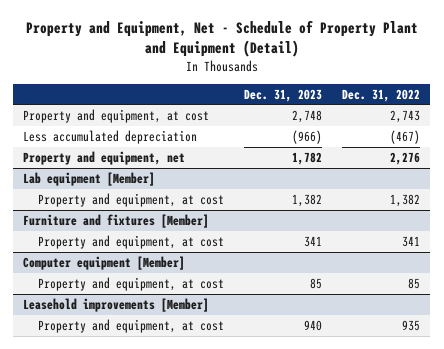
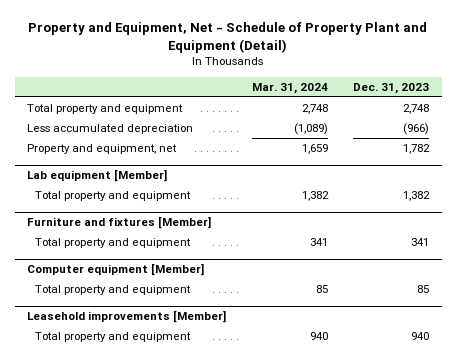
[342,88,421,102] Dec. 31, 2022 -> none
none -> [251,82,328,94] Mar. 31, 2024
[23,108,210,123] Property and equipment, at cost -> [27,104,184,115] Total property and equipment
[38,192,225,207] Property and equipment, at cost -> [35,191,192,202] Total property and equipment
[38,234,225,249] Property and equipment, at cost -> [35,238,192,249] Total property and equipment
[38,276,225,291] Property and equipment, at cost -> [35,285,192,296] Total property and equipment
[38,318,225,333] Property and equipment, at cost -> [35,332,192,343] Total property and equipment

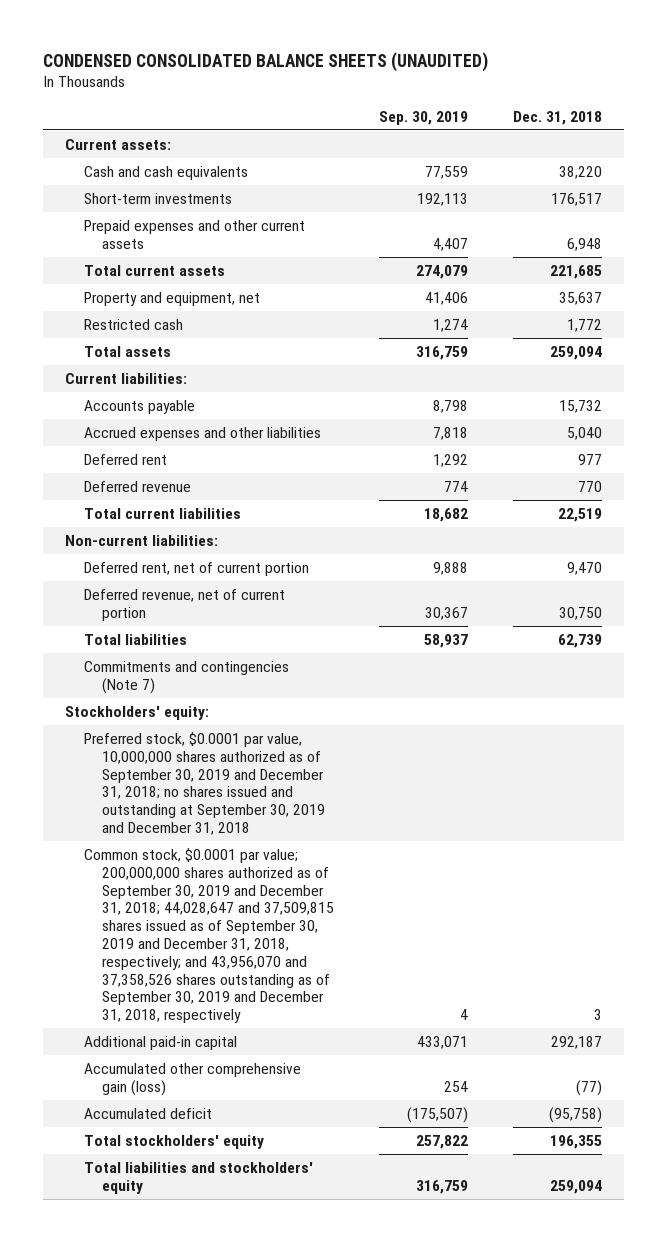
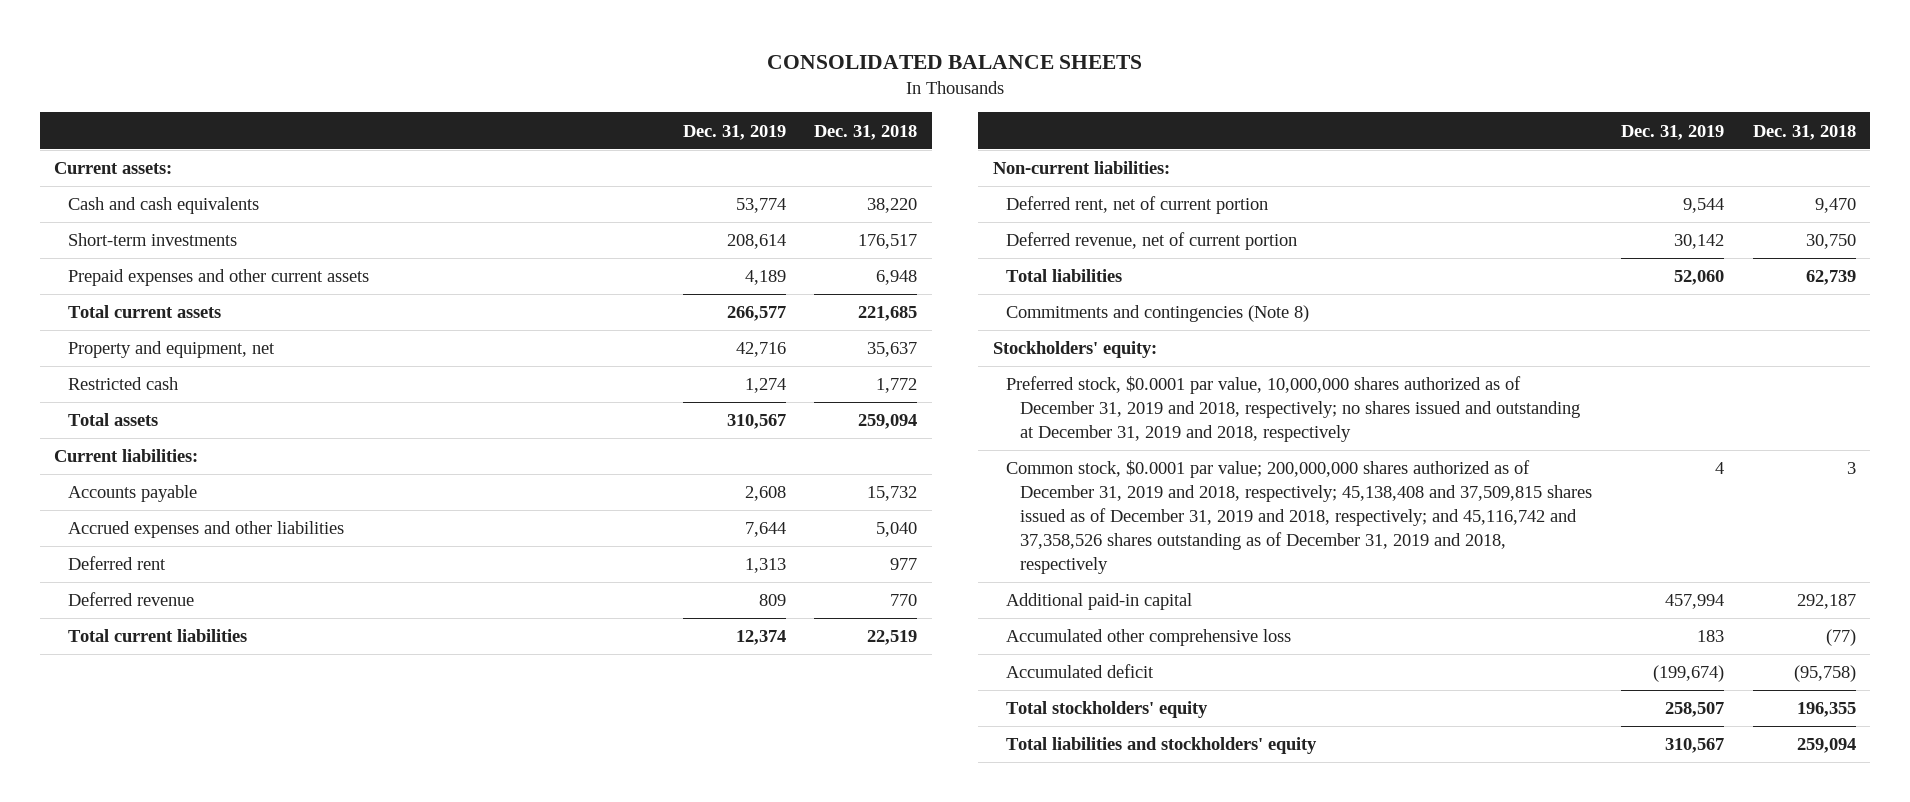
[42,51,488,72] CONDENSED CONSOLIDATED BALANCE SHEETS (UNAUDITED) -> [766,54,1142,69] CONSOLIDATED BALANCE SHEETS
[378,110,468,125] Sep. 30, 2019 -> none
none -> [682,124,786,140] Dec. 31, 2019
[83,660,289,694] Commitments and contingencies (Note 7) -> [1006,305,1310,323] Commitments and contingencies (Note 8)
[83,731,326,835] Preferred stock, $0.0001 par value, 10,000,000 shares authorized as of September 30, 2019 and December 31, 2018; no shares issued and outstanding at September 30, 2019 and December 31, 2018 -> [1006,376,1580,443] Preferred stock, $0.0001 par value, 10,000,000 shares authorized as of December 31, 2019 and 2018, respectively; no shares issued and outstanding at December 31, 2019 and 2018, respectively
[83,847,335,1024] Common stock, $0.0001 par value; 200,000,000 shares authorized as of September 30, 2019 and December 31, 2018; 44,028,647 and 37,509,815 shares issued as of September 30, 2019 and December 31, 2018, respectively; and 43,956,070 and 37,358,526 shares outstanding as of September 30, 2019 and December 31, 2018, respectively -> [1006,460,1592,575] Common stock, $0.0001 par value; 200,000,000 shares authorized as of December 31, 2019 and 2018, respectively; 45,138,408 and 37,509,815 shares issued as of December 31, 2019 and 2018, respectively; and 45,116,742 and 37,358,526 shares outstanding as of December 31, 2019 and 2018, respectively
[83,1062,301,1096] Accumulated other comprehensive gain (loss) -> [1006,629,1292,647] Accumulated other comprehensive loss

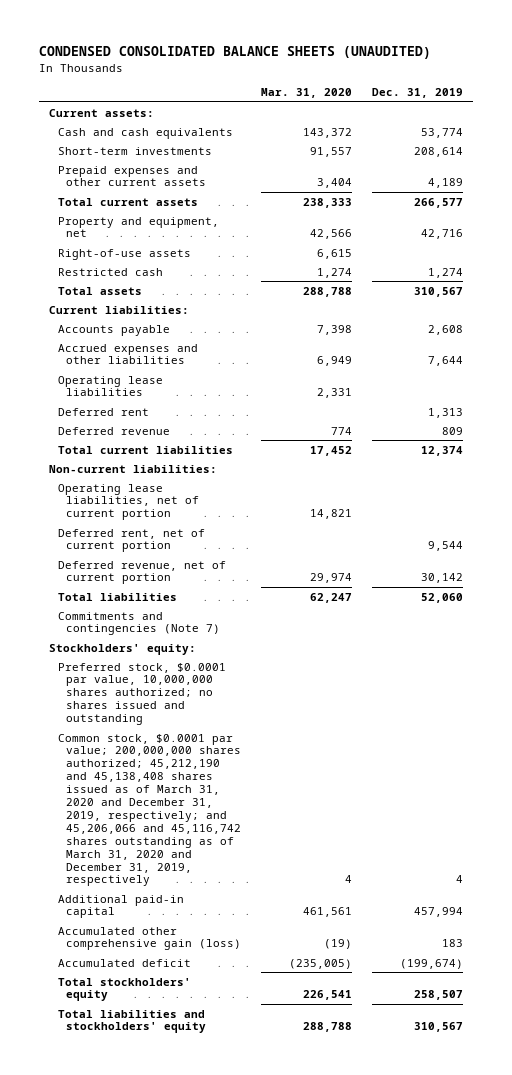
[766,54,1142,69] CONSOLIDATED BALANCE SHEETS -> [39,46,432,60] CONDENSED CONSOLIDATED BALANCE SHEETS (UNAUDITED)
[814,124,918,140] Dec. 31, 2018 -> none
none -> [261,88,353,99] Mar. 31, 2020
none -> [57,248,191,260] Right-of-use assets
none -> [57,375,163,397] Operating lease liabilities
none -> [57,483,200,521] Operating lease liabilities, net of current portion
[1006,305,1310,323] Commitments and contingencies (Note 8) -> [57,611,221,636] Commitments and contingencies (Note 7)
[1006,376,1580,443] Preferred stock, $0.0001 par value, 10,000,000 shares authorized as of December 31, 2019 and 2018, respectively; no shares issued and outstanding at December 31, 2019 and 2018, respectively -> [57,662,226,726] Preferred stock, $0.0001 par value, 10,000,000 shares authorized; no shares issued and outstanding
[1006,460,1592,575] Common stock, $0.0001 par value; 200,000,000 shares authorized as of December 31, 2019 and 2018, respectively; 45,138,408 and 37,509,815 shares issued as of December 31, 2019 and 2018, respectively; and 45,116,742 and 37,358,526 shares outstanding as of December 31, 2019 and 2018, respectively -> [57,733,242,887] Common stock, $0.0001 par value; 200,000,000 shares authorized; 45,212,190 and 45,138,408 shares issued as of March 31, 2020 and December 31, 2019, respectively; and 45,206,066 and 45,116,742 shares outstanding as of March 31, 2020 and December 31, 2019, respectively
[1006,629,1292,647] Accumulated other comprehensive loss -> [57,926,242,951] Accumulated other comprehensive gain (loss)

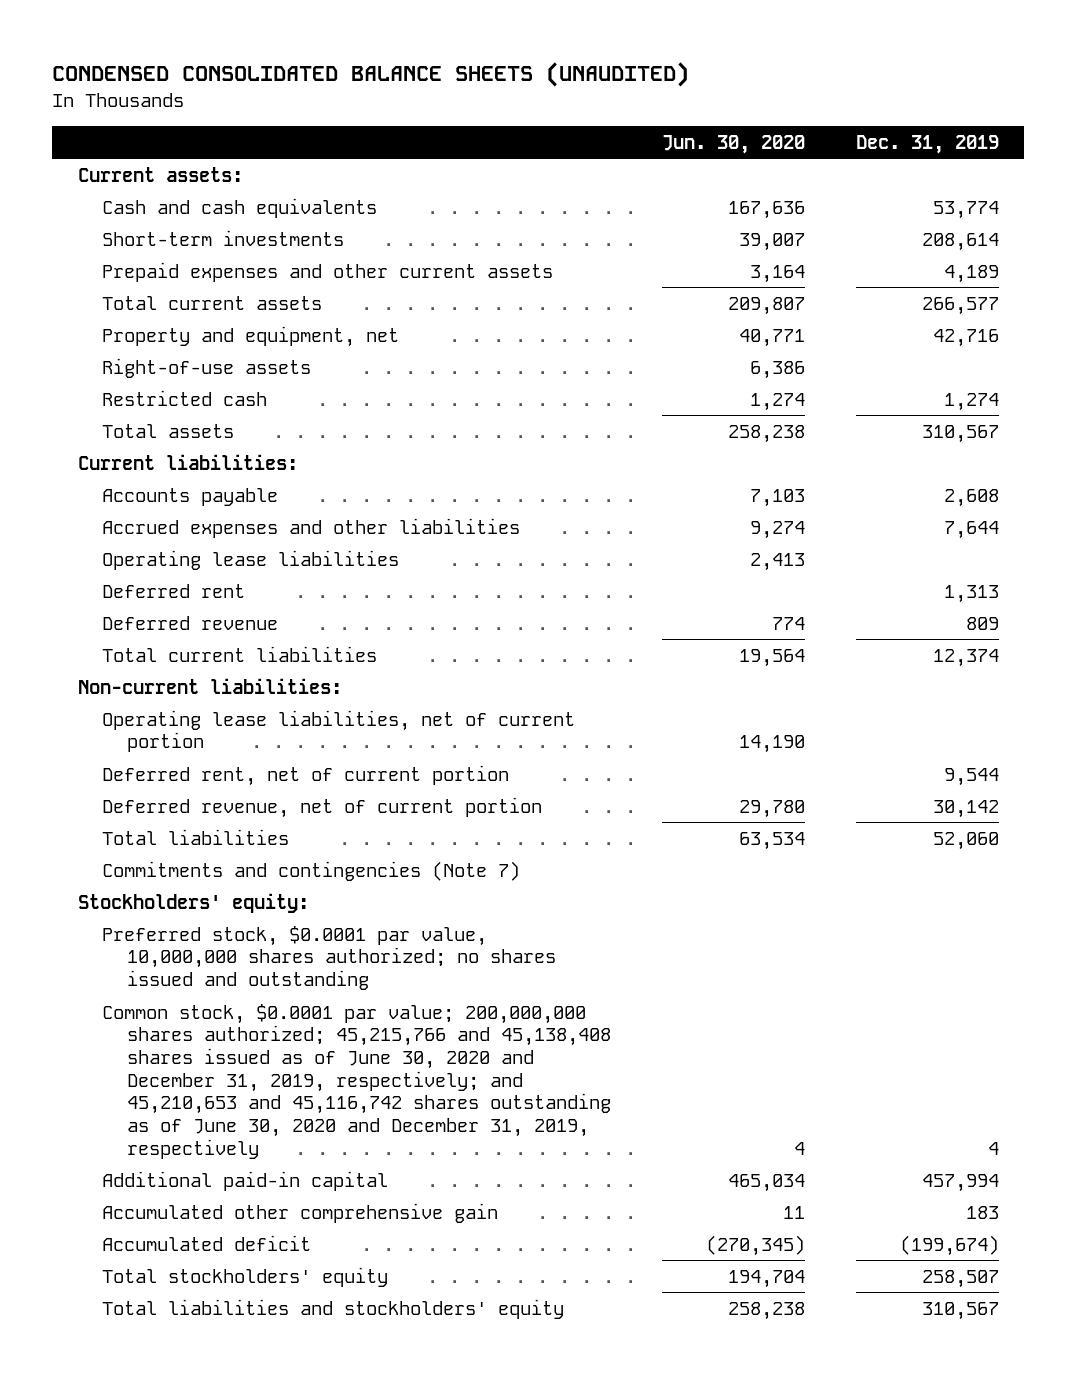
[261,88,353,99] Mar. 31, 2020 -> none
none -> [661,134,805,154] Jun. 30, 2020
[57,733,242,887] Common stock, $0.0001 par value; 200,000,000 shares authorized; 45,212,190 and 45,138,408 shares issued as of March 31, 2020 and December 31, 2019, respectively; and 45,206,066 and 45,116,742 shares outstanding as of March 31, 2020 and December 31, 2019, respectively -> [102,1003,611,1159] Common stock, $0.0001 par value; 200,000,000 shares authorized; 45,215,766 and 45,138,408 shares issued as of June 30, 2020 and December 31, 2019, respectively; and 45,210,653 and 45,116,742 shares outstanding as of June 30, 2020 and December 31, 2019, respectively
[57,926,242,951] Accumulated other comprehensive gain (loss) -> [102,1202,499,1223] Accumulated other comprehensive gain

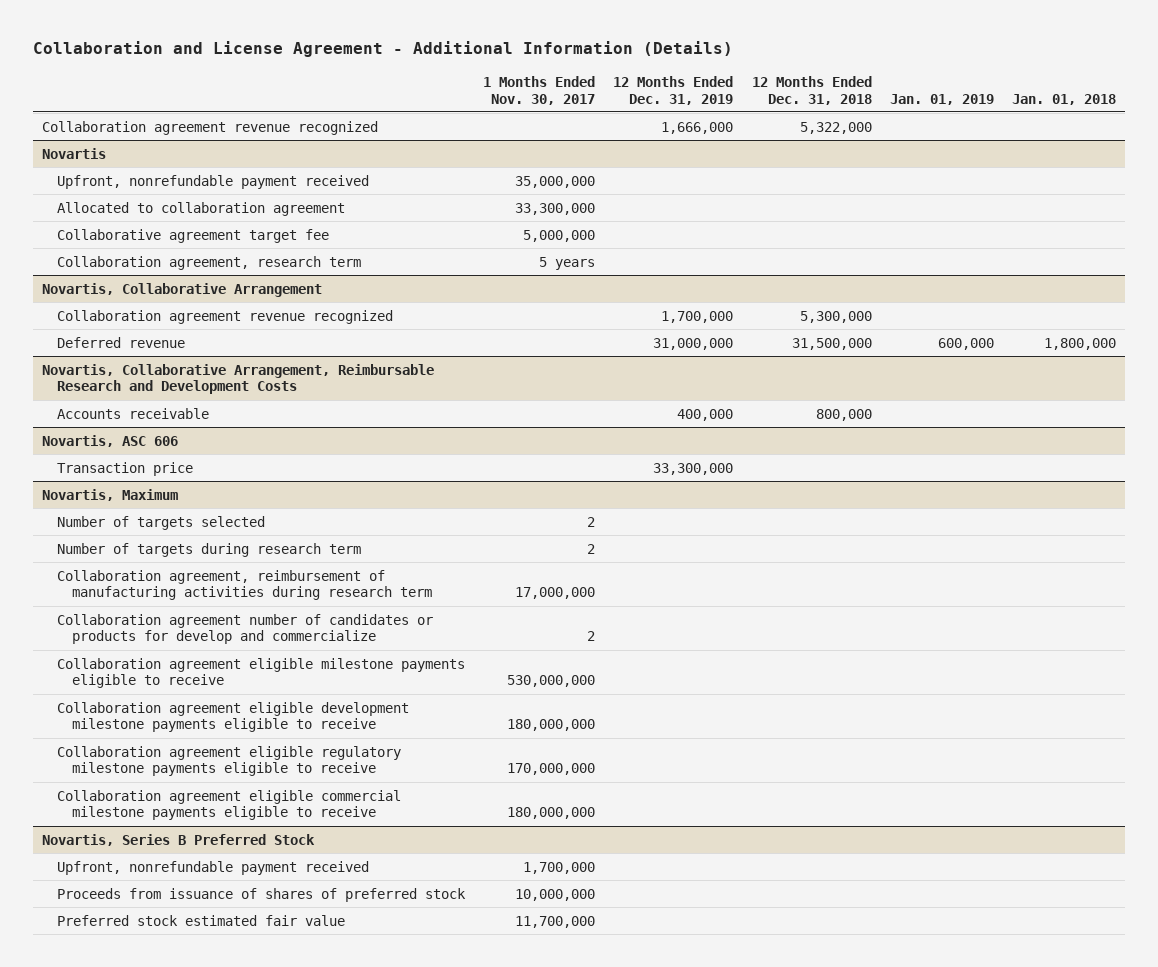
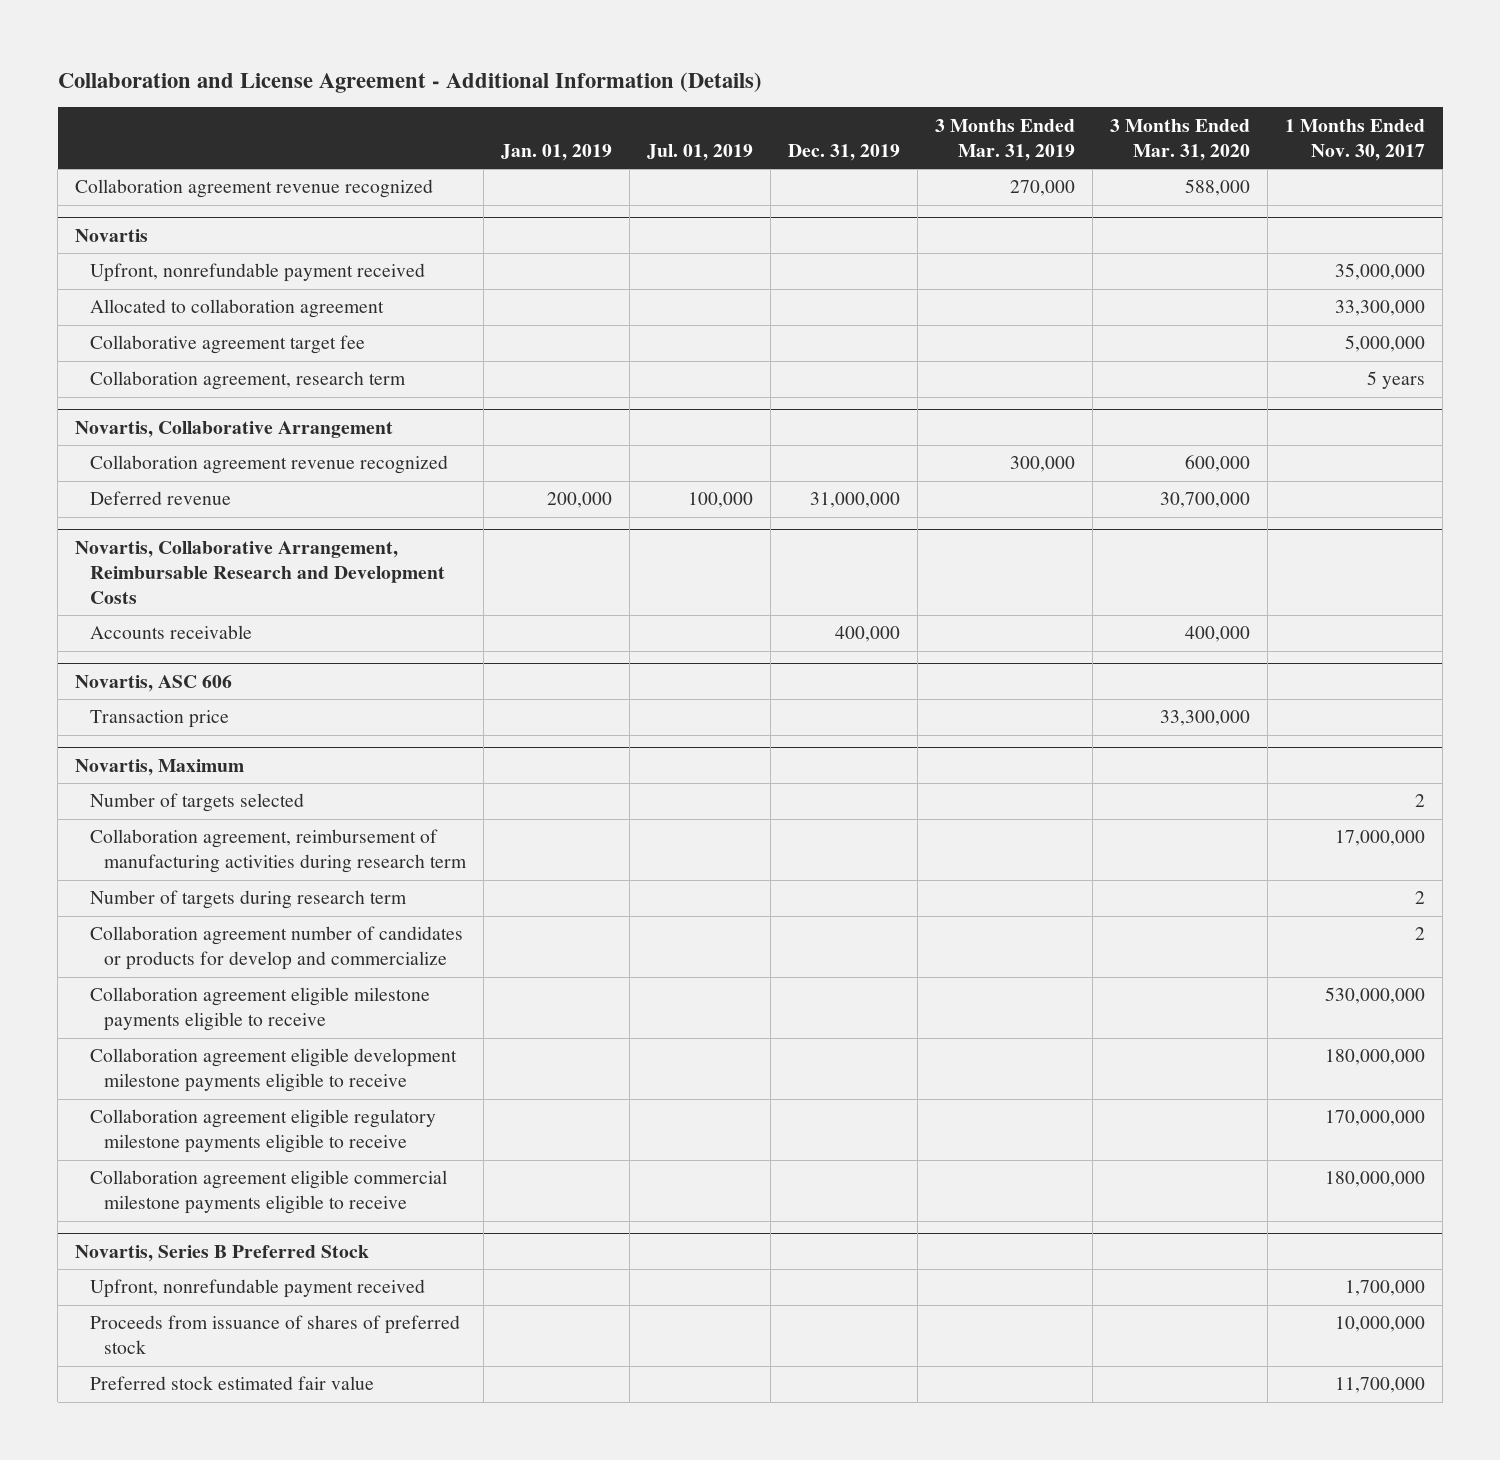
[613,75,734,105] 12 Months Ended Dec. 31, 2019 -> none
[751,75,872,105] 12 Months Ended Dec. 31, 2018 -> none
[1012,93,1117,105] Jan. 01, 2018 -> none
none -> [647,143,754,161] Jul. 01, 2019
none -> [788,143,901,161] Dec. 31, 2019
none -> [935,118,1076,161] 3 Months Ended Mar. 31, 2019
none -> [1110,118,1251,161] 3 Months Ended Mar. 31, 2020
[937,337,994,350] 600,000 -> [547,492,613,509] 200,000
[56,542,361,557] Number of targets during research term -> [89,890,407,910] Number of targets during research term

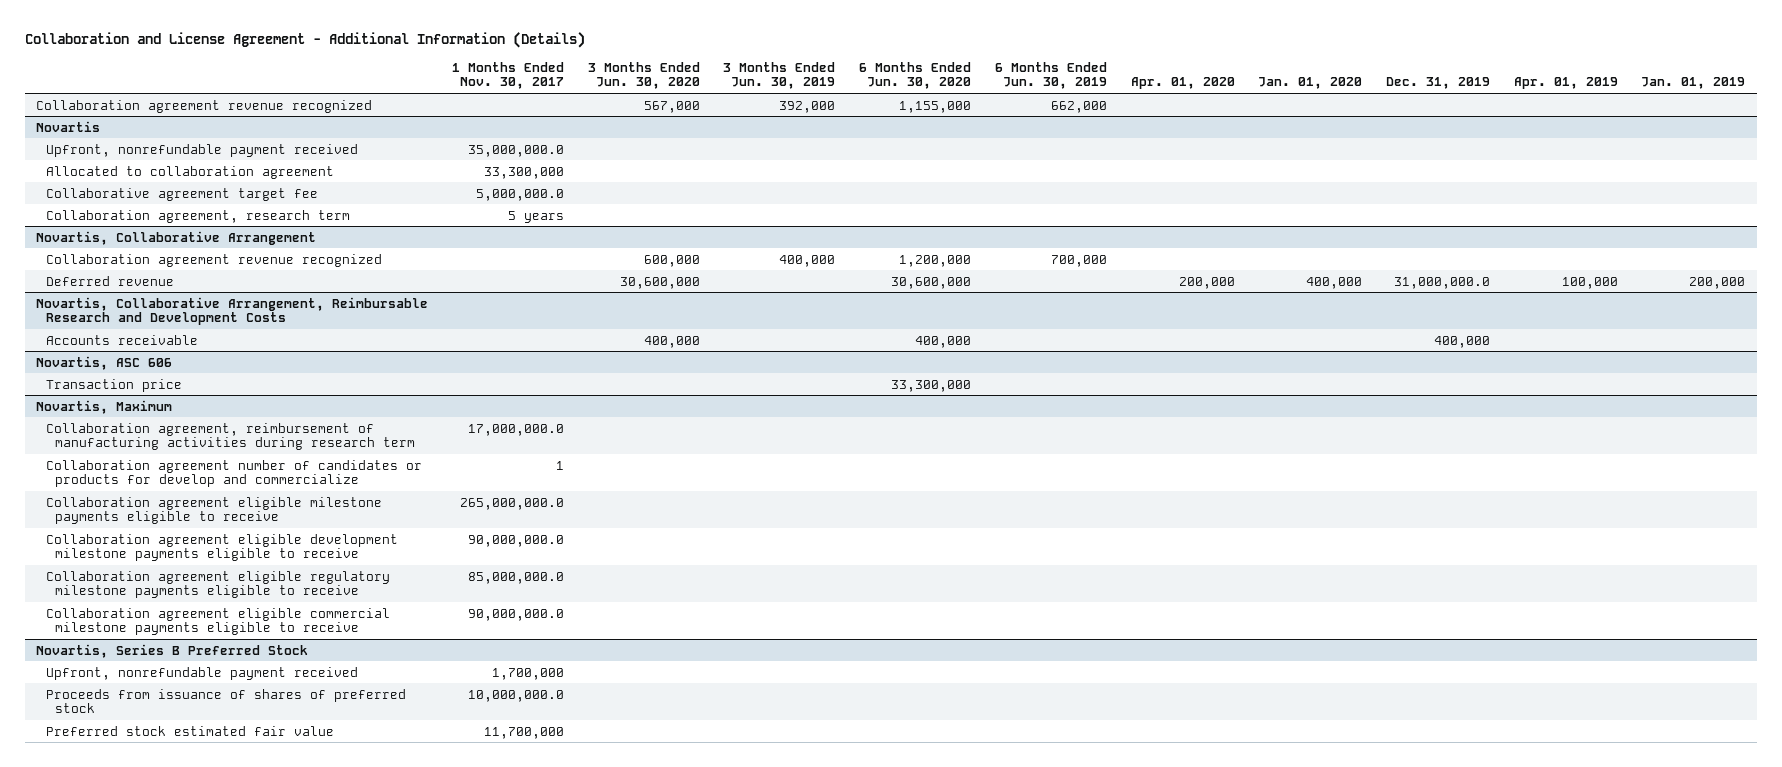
[647,143,754,161] Jul. 01, 2019 -> none
[935,118,1076,161] 3 Months Ended Mar. 31, 2019 -> none
[1110,118,1251,161] 3 Months Ended Mar. 31, 2020 -> none
none -> [587,61,700,90] 3 Months Ended Jun. 30, 2020
none -> [723,61,836,90] 3 Months Ended Jun. 30, 2019
none -> [859,61,972,90] 6 Months Ended Jun. 30, 2020
none -> [994,61,1107,90] 6 Months Ended Jun. 30, 2019
none -> [1130,77,1235,90] Apr. 01, 2020
none -> [1258,77,1363,90] Jan. 01, 2020
none -> [1513,77,1618,90] Apr. 01, 2019
[1335,263,1426,281] 35,000,000 -> [468,144,565,157] 35,000,000.0
[1345,335,1426,353] 5,000,000 -> [476,188,565,201] 5,000,000.0
[810,492,901,509] 31,000,000 -> [1393,276,1490,289] 31,000,000.0
[89,793,304,813] Number of targets selected -> none
[89,890,407,910] Number of targets during research term -> none
[1335,830,1426,847] 17,000,000 -> [468,423,565,436] 17,000,000.0
[1415,927,1426,941] 2 -> [556,460,565,470] 1
[1325,987,1426,1005] 530,000,000 -> [460,497,565,510] 265,000,000.0
[1325,1049,1426,1066] 180,000,000 -> [468,534,565,547] 90,000,000.0
[1325,1110,1426,1127] 170,000,000 -> [468,571,565,584] 85,000,000.0
[1325,1171,1426,1188] 180,000,000 -> [468,608,565,621] 90,000,000.0
[1335,1316,1426,1333] 10,000,000 -> [468,689,565,702] 10,000,000.0

